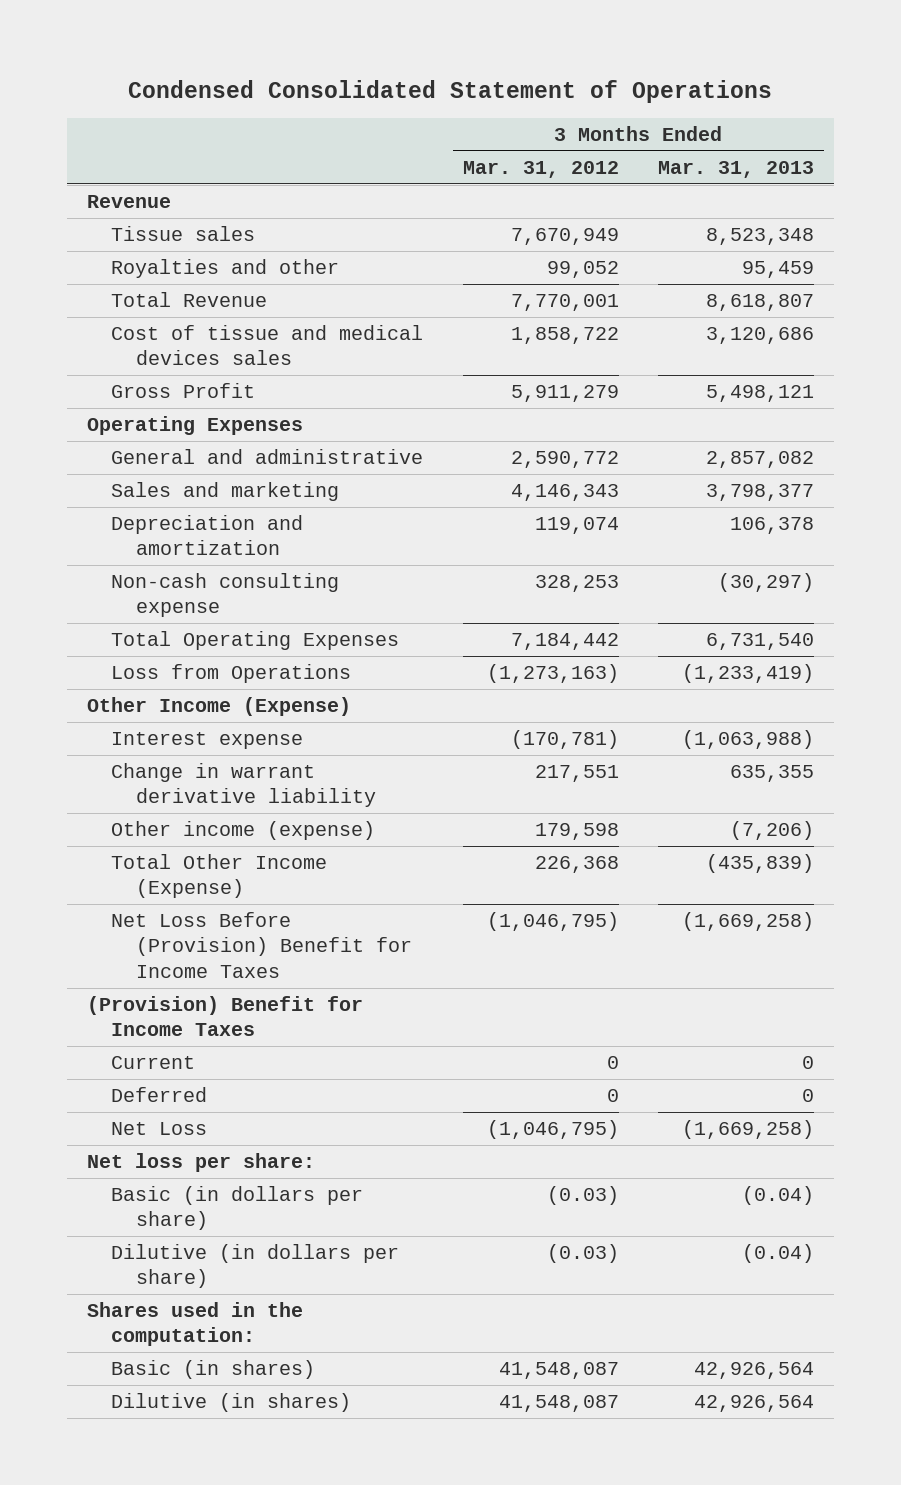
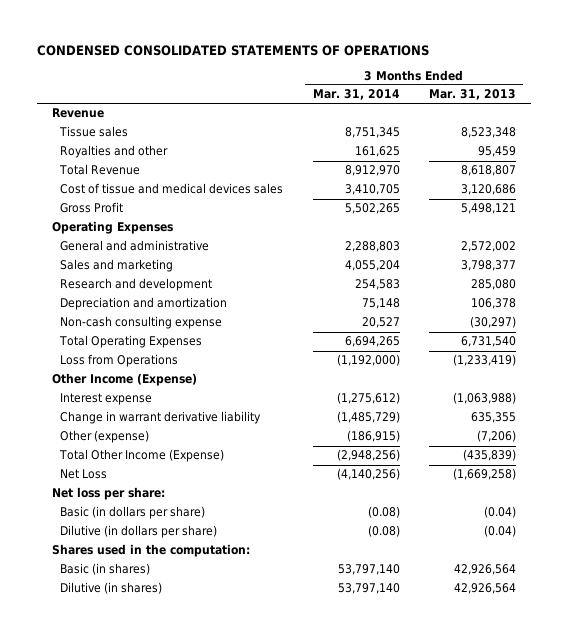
[128,79,773,103] Condensed Consolidated Statement of Operations -> [37,44,430,56] CONDENSED CONSOLIDATED STATEMENTS OF OPERATIONS
[462,160,619,178] Mar. 31, 2012 -> none
none -> [312,89,400,101] Mar. 31, 2014
[706,451,815,469] 2,857,082 -> [461,241,517,253] 2,572,002
none -> [60,278,213,292] Research and development
[111,821,376,841] Other income (expense) -> [60,430,150,444] Other (expense)
[111,912,413,978] Net Loss Before (Provision) Benefit for Income Taxes -> none
[86,996,363,1037] (Provision) Benefit for Income Taxes -> none
[111,1056,196,1070] Current -> none
[111,1087,208,1103] Deferred -> none

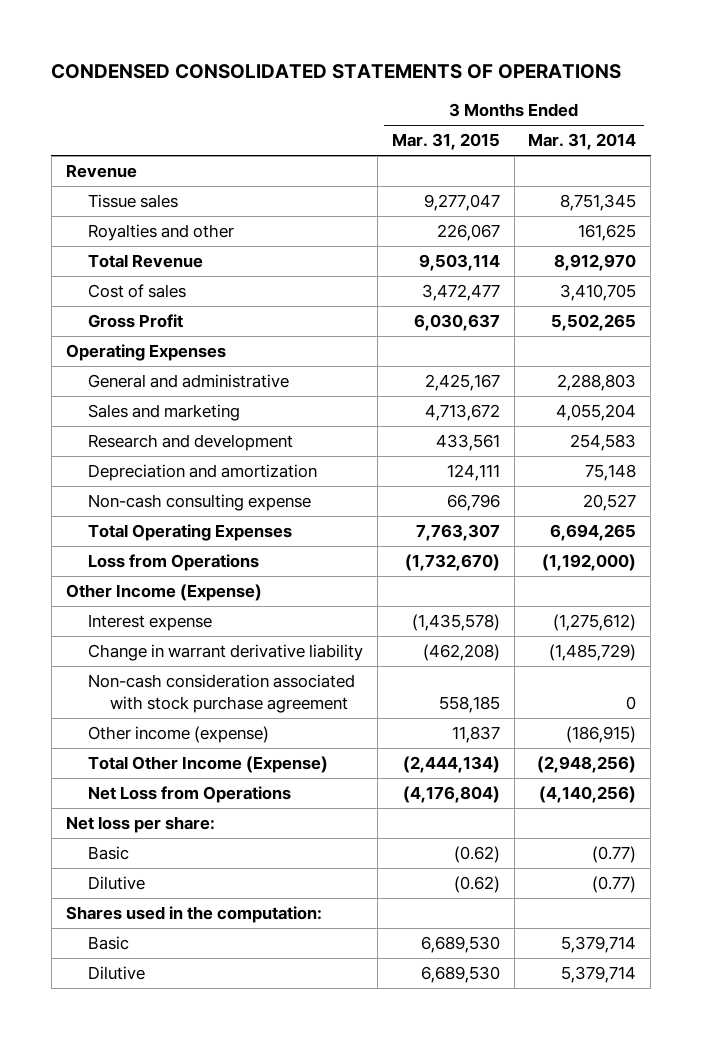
[429,89,517,101] Mar. 31, 2013 -> none
none -> [391,133,500,151] Mar. 31, 2015
[60,183,284,195] Cost of tissue and medical devices sales -> [87,284,186,299] Cost of sales
none -> [87,674,355,714] Non-cash consideration associated with stock purchase agreement
[60,430,150,444] Other (expense) -> [87,726,269,744] Other income (expense)
[60,469,108,480] Net Loss -> [87,786,291,804] Net Loss from Operations
[60,506,206,520] Basic (in dollars per share) -> [87,846,129,861] Basic
[367,506,400,519] (0.08) -> [592,846,637,864] (0.77)
[60,525,218,539] Dilutive (in dollars per share) -> [87,876,145,891] Dilutive
[367,525,400,538] (0.08) -> [592,876,637,894] (0.77)
[60,563,151,576] Basic (in shares) -> [87,936,129,951] Basic
[337,564,400,576] 53,797,140 -> [561,936,637,954] 5,379,714
[60,582,163,595] Dilutive (in shares) -> [87,966,145,981] Dilutive
[337,583,400,595] 53,797,140 -> [561,966,637,984] 5,379,714

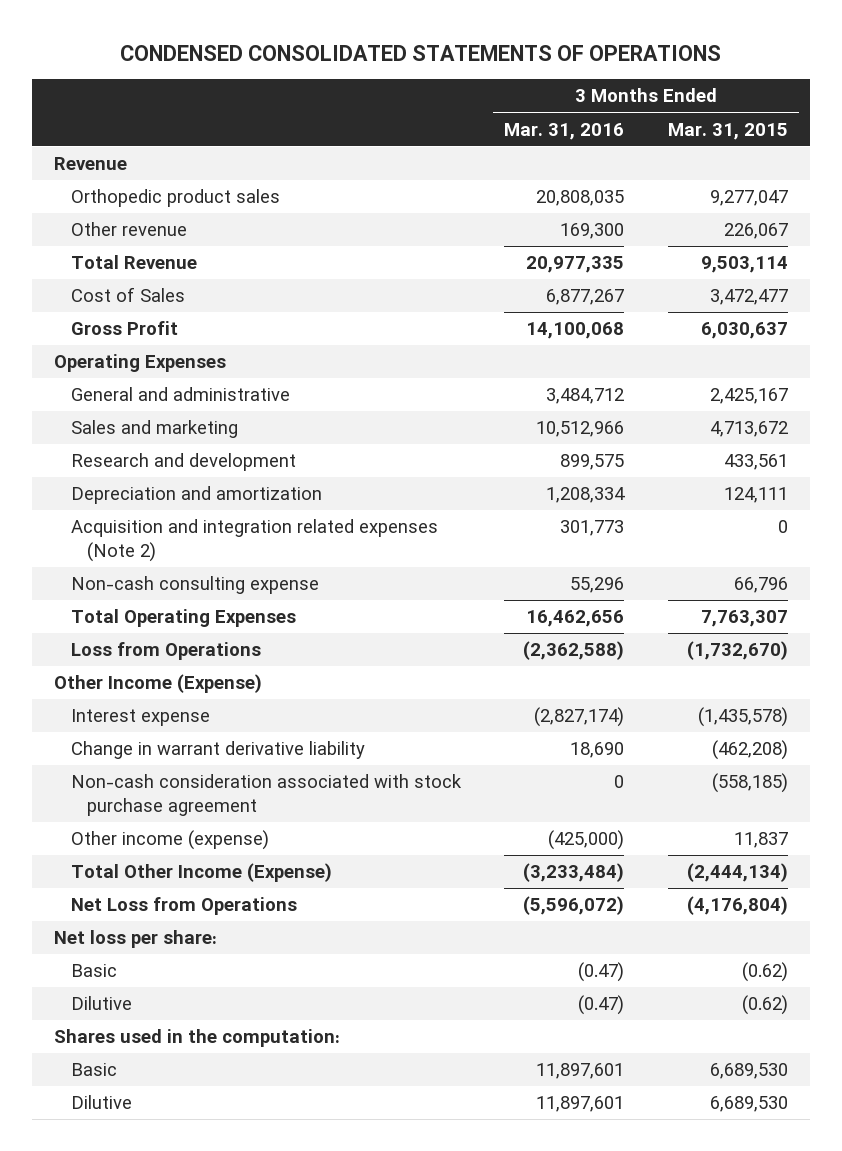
[528,133,637,151] Mar. 31, 2014 -> none
none -> [504,122,625,140] Mar. 31, 2016
[87,194,178,209] Tissue sales -> [70,189,280,208] Orthopedic product sales
[87,224,234,242] Royalties and other -> [70,222,187,237] Other revenue
[87,284,186,299] Cost of sales -> [70,287,185,303] Cost of Sales
none -> [70,519,438,563] Acquisition and integration related expenses (Note 2)
[438,696,500,714] 558,185 -> [711,773,788,794] (558,185)

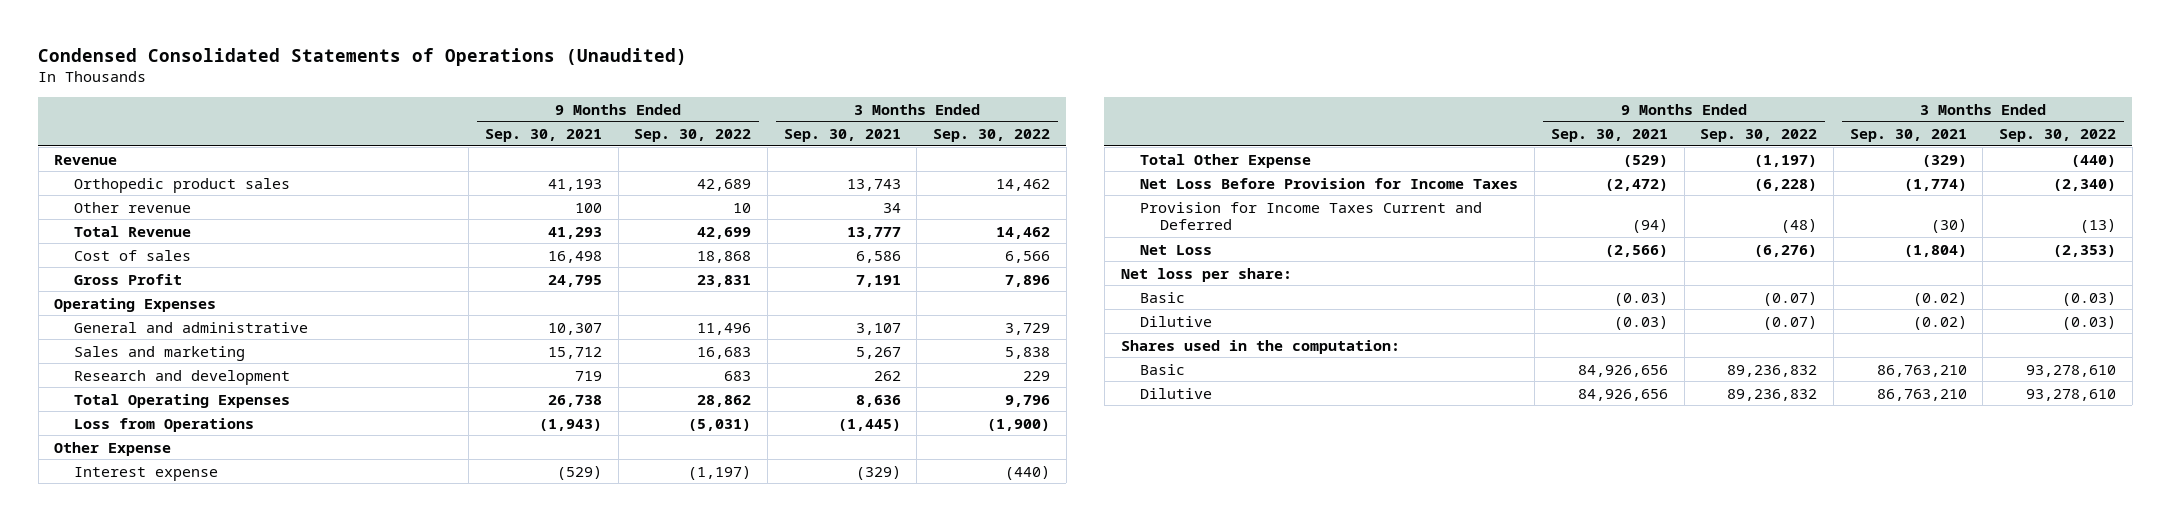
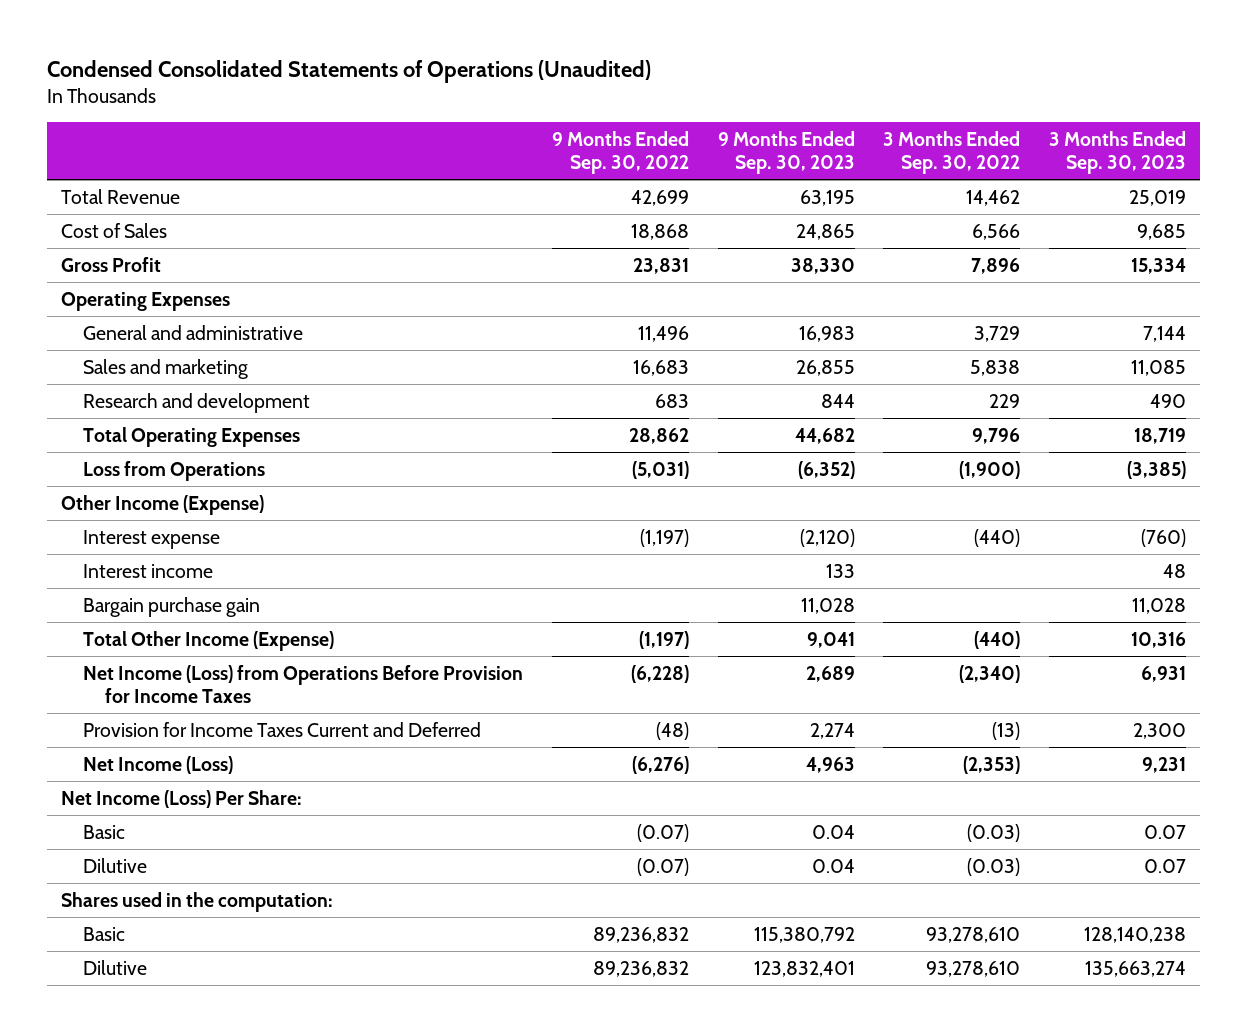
[484,129,602,143] Sep. 30, 2021 -> none
[783,129,901,143] Sep. 30, 2021 -> none
none -> [717,131,855,175] 9 Months Ended Sep. 30, 2023
none -> [1049,131,1187,175] 3 Months Ended Sep. 30, 2023
[54,154,118,165] Revenue -> none
[74,177,291,193] Orthopedic product sales -> none
[74,201,192,213] Other revenue -> none
[74,249,192,261] Cost of sales -> [61,222,168,238] Cost of Sales
[54,441,172,456] Other Expense -> [61,494,265,515] Other Income (Expense)
none -> [83,563,214,578] Interest income
none -> [83,596,261,617] Bargain purchase gain
[1140,153,1312,168] Total Other Expense -> [83,630,335,651] Total Other Income (Expense)
[1140,177,1519,189] Net Loss Before Provision for Income Taxes -> [83,664,524,703] Net Income (Loss) from Operations Before Provision for Income Taxes
[1140,244,1213,255] Net Loss -> [83,755,234,774] Net Income (Loss)
[1120,267,1292,282] Net loss per share: -> [61,789,303,808] Net Income (Loss) Per Share:

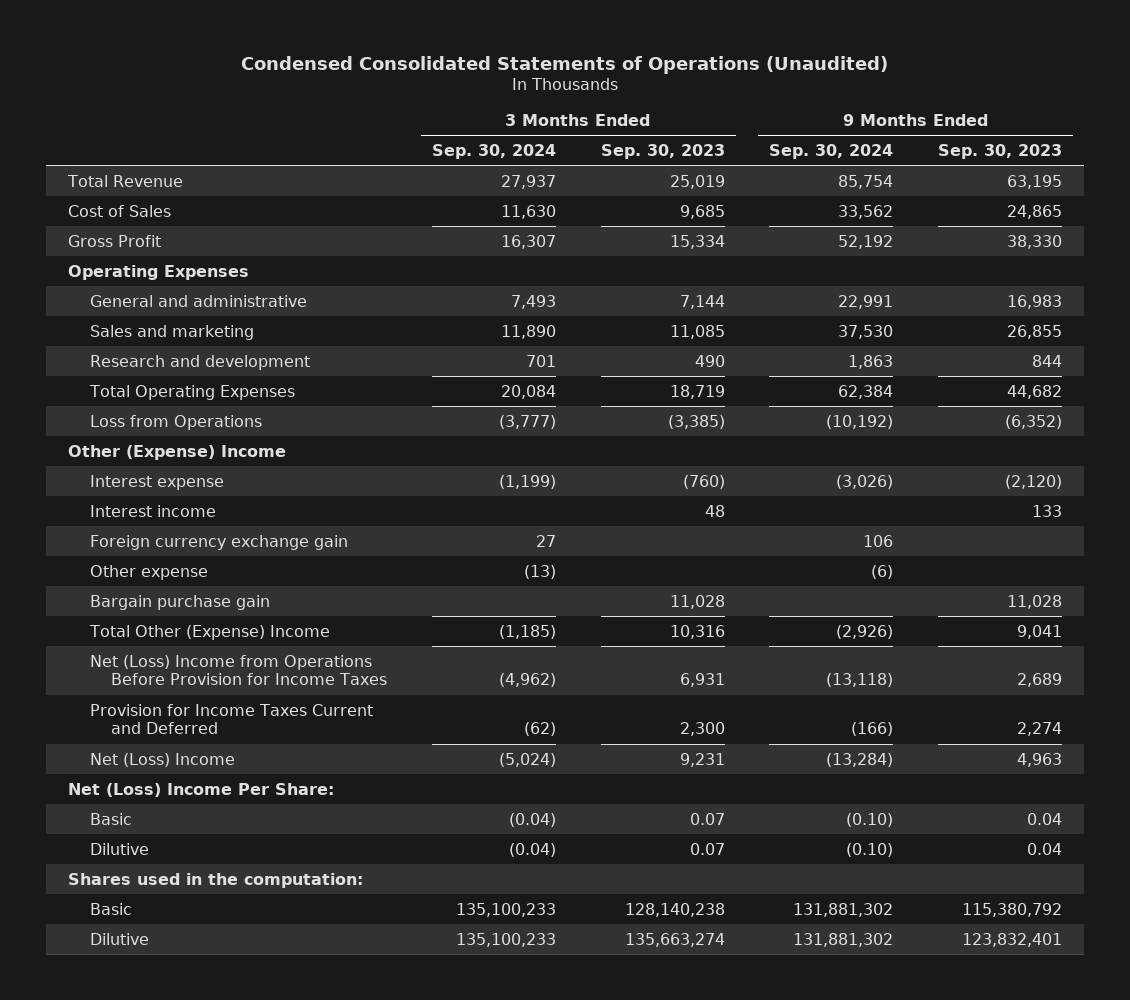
[551,131,689,175] 9 Months Ended Sep. 30, 2022 -> none
[883,131,1021,175] 3 Months Ended Sep. 30, 2022 -> none
none -> [431,143,556,159] Sep. 30, 2024
none -> [769,143,894,159] Sep. 30, 2024
[61,494,265,515] Other Income (Expense) -> [68,444,287,460] Other (Expense) Income
none -> [89,534,348,550] Foreign currency exchange gain
none -> [89,564,208,580] Other expense
[83,630,335,651] Total Other Income (Expense) -> [88,624,330,640] Total Other (Expense) Income
[83,664,524,703] Net Income (Loss) from Operations Before Provision for Income Taxes -> [89,654,388,686] Net (Loss) Income from Operations Before Provision for Income Taxes
[83,755,234,774] Net Income (Loss) -> [89,752,235,767] Net (Loss) Income
[61,789,303,808] Net Income (Loss) Per Share: -> [68,782,335,797] Net (Loss) Income Per Share:

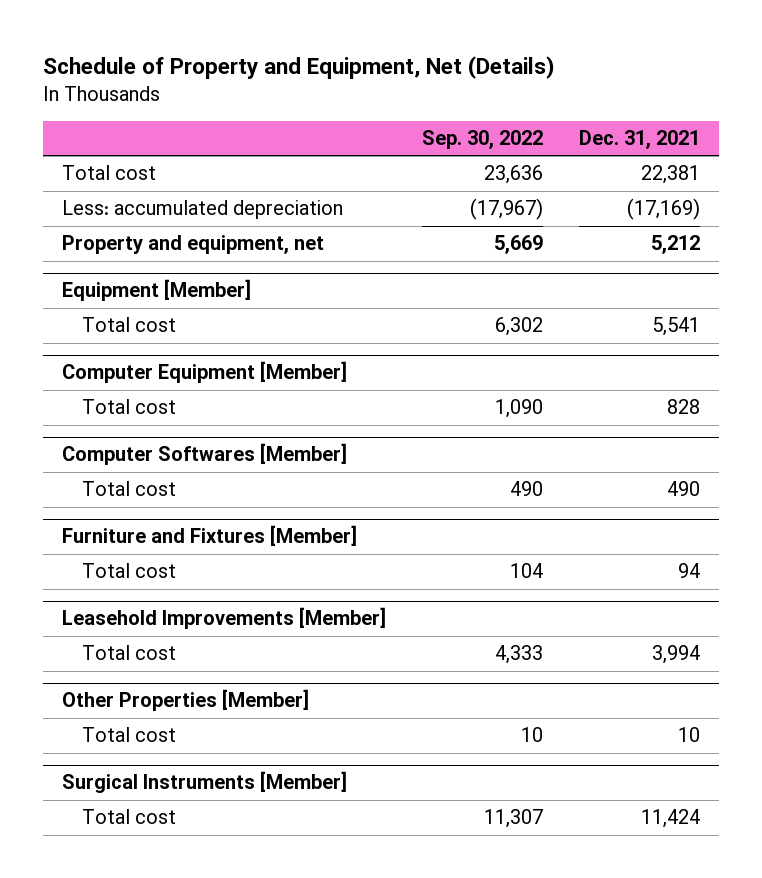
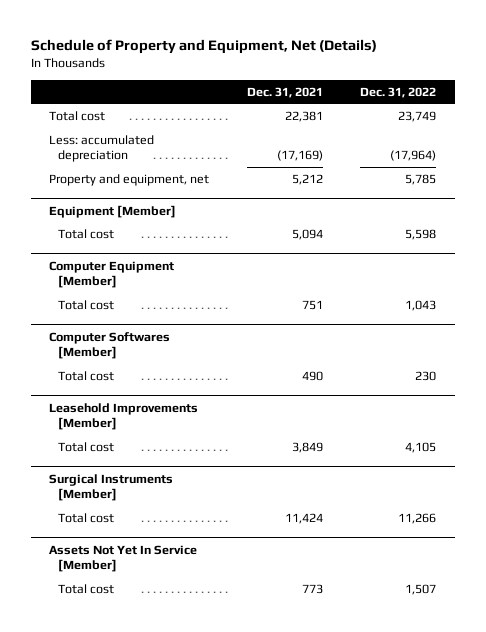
[421,129,543,149] Sep. 30, 2022 -> none
none -> [360,86,437,98] Dec. 31, 2022
[652,317,701,337] 5,541 -> [291,228,323,240] 5,094
[667,399,701,415] 828 -> [301,299,323,310] 751
[61,525,357,547] Furniture and Fixtures [Member] -> none
[81,563,176,579] Total cost -> none
[61,689,309,712] Other Properties [Member] -> none
[81,727,176,743] Total cost -> none
[652,645,701,665] 3,994 -> [291,441,323,453] 3,849
none -> [49,544,198,572] Assets Not Yet In Service [Member]
none -> [58,583,115,594] Total cost

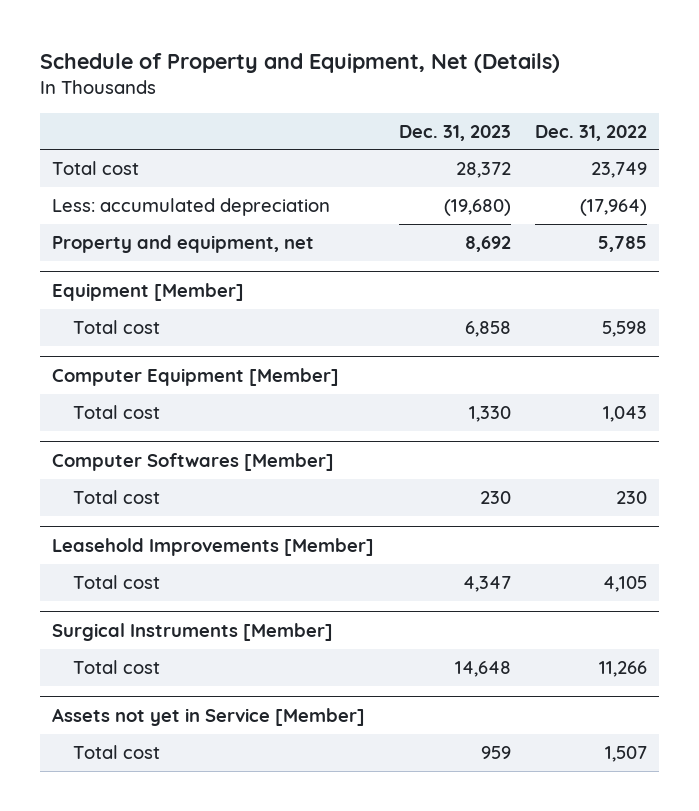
[246,86,323,98] Dec. 31, 2021 -> none
none -> [398,124,511,141] Dec. 31, 2023
[49,544,198,572] Assets Not Yet In Service [Member] -> [52,707,366,726] Assets not yet in Service [Member]

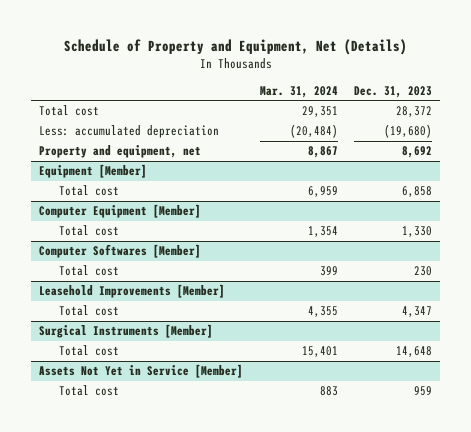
[534,124,647,141] Dec. 31, 2022 -> none
none -> [259,85,338,98] Mar. 31, 2024
[52,707,366,726] Assets not yet in Service [Member] -> [39,364,244,379] Assets Not Yet in Service [Member]

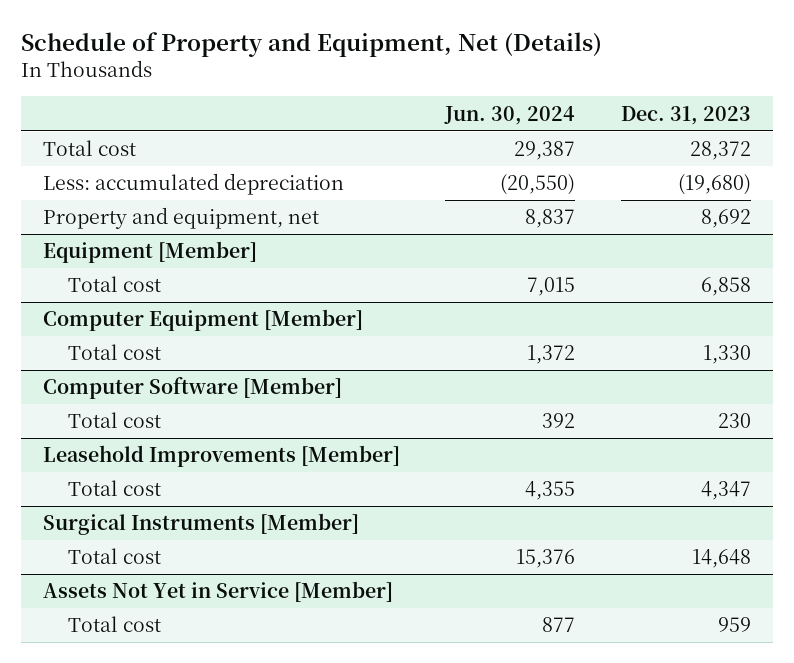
[259,85,338,98] Mar. 31, 2024 -> none
none -> [444,105,576,125] Jun. 30, 2024
[39,244,202,259] Computer Softwares [Member] -> [43,377,343,400] Computer Software [Member]

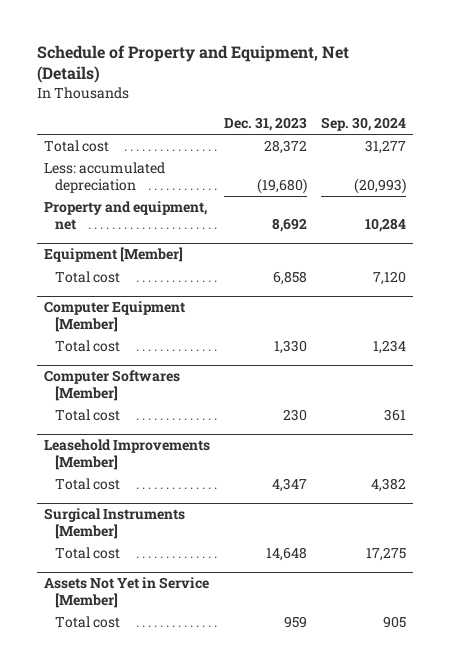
[444,105,576,125] Jun. 30, 2024 -> none
none -> [320,116,406,131] Sep. 30, 2024
[43,377,343,400] Computer Software [Member] -> [43,370,180,401] Computer Softwares [Member]

